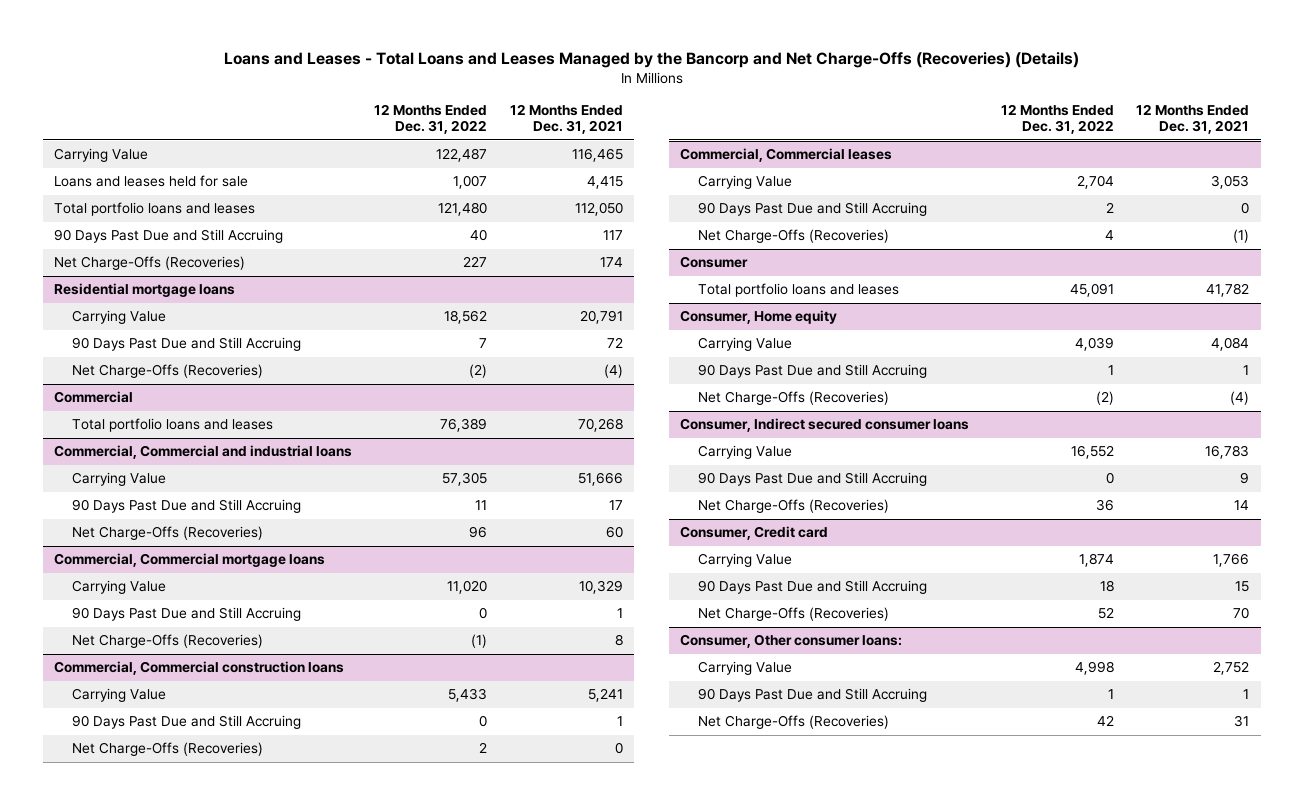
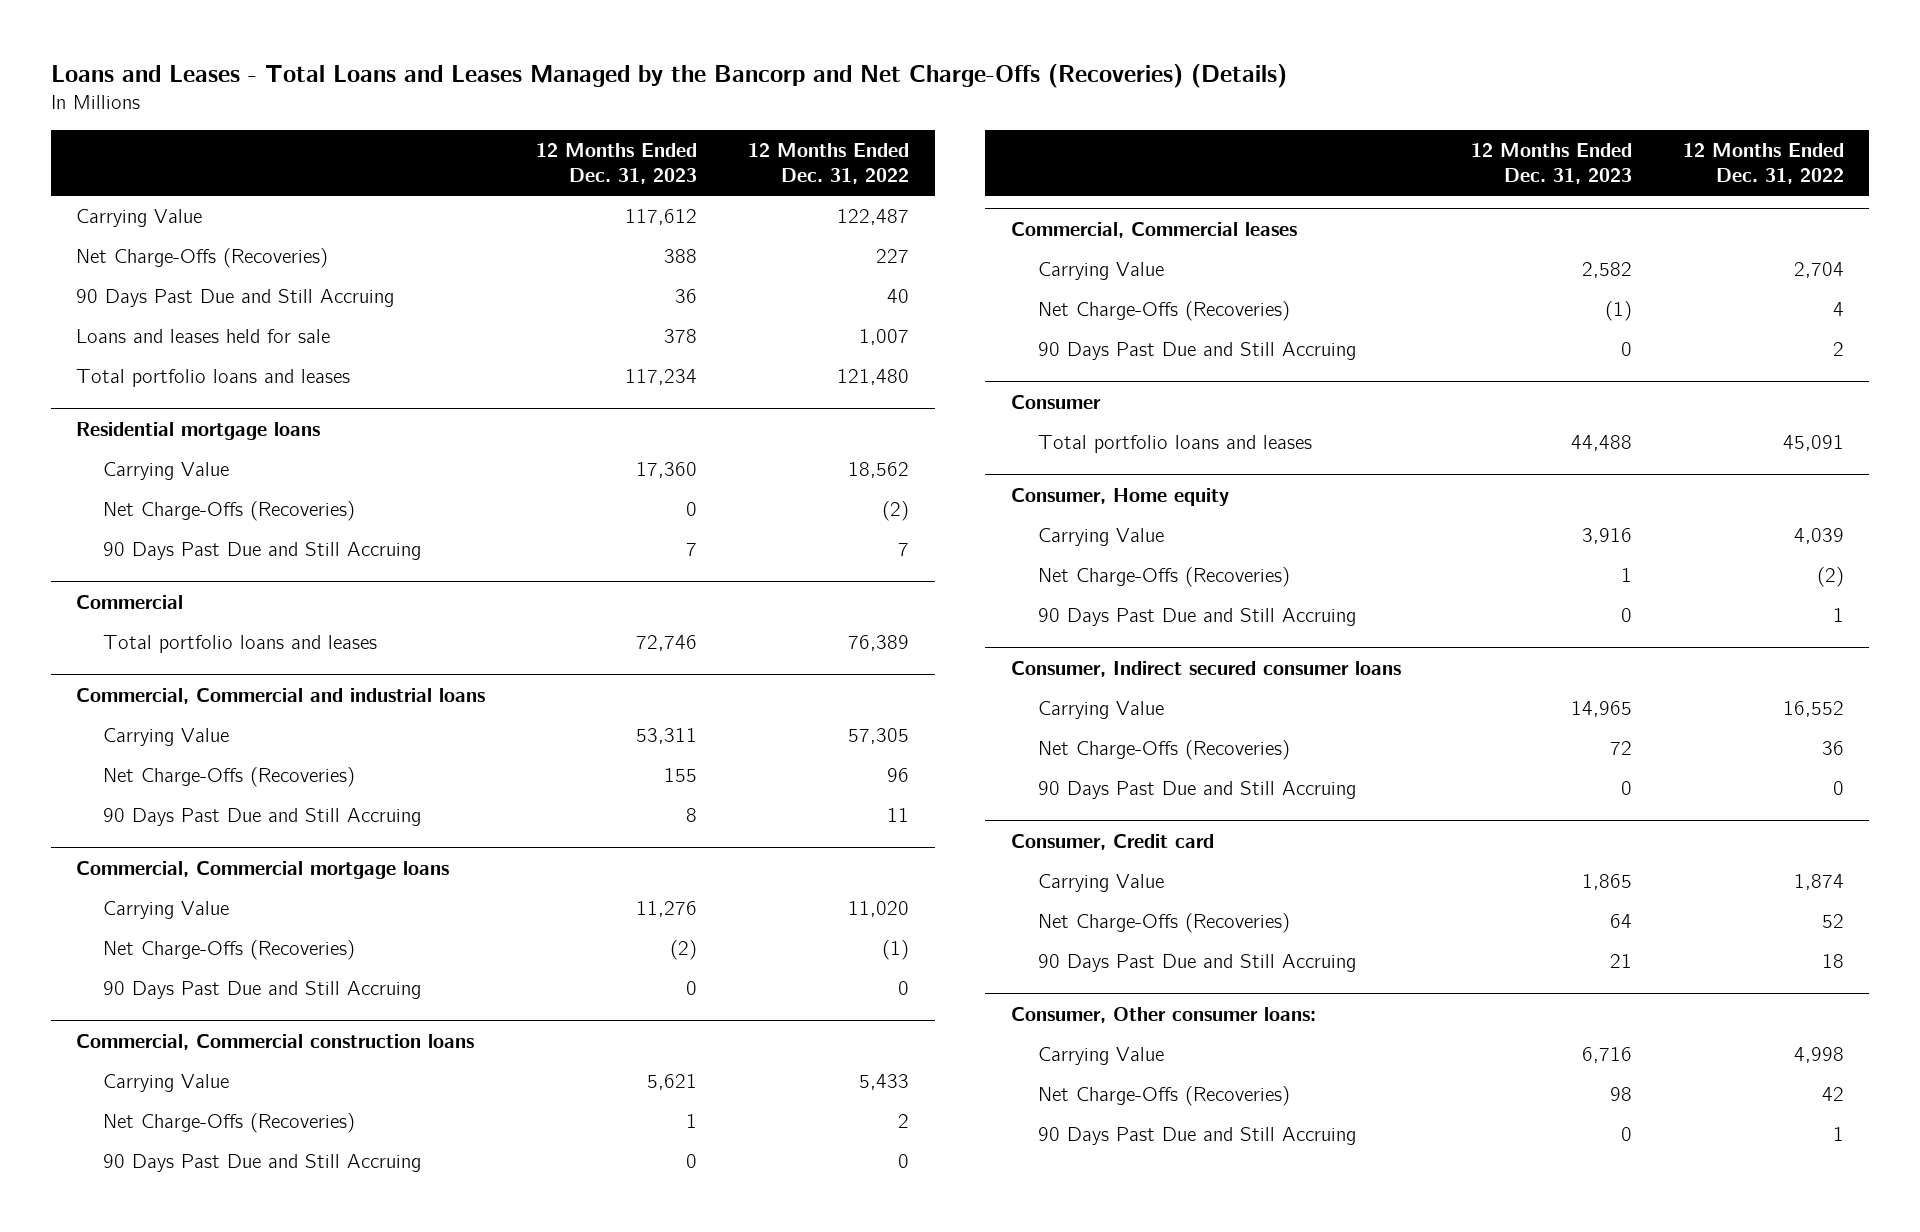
[509,104,623,135] 12 Months Ended Dec. 31, 2021 -> none
none -> [536,142,698,185] 12 Months Ended Dec. 31, 2023
[53,256,245,271] Net Charge-Offs (Recoveries) -> [76,247,329,268] Net Charge-Offs (Recoveries)
[53,229,283,244] 90 Days Past Due and Still Accruing -> [76,288,395,307] 90 Days Past Due and Still Accruing
[72,337,302,352] 90 Days Past Due and Still Accruing -> [103,541,422,560] 90 Days Past Due and Still Accruing
[72,499,302,514] 90 Days Past Due and Still Accruing -> [103,807,422,826] 90 Days Past Due and Still Accruing
[72,607,302,622] 90 Days Past Due and Still Accruing -> [103,980,422,999] 90 Days Past Due and Still Accruing
[72,715,302,730] 90 Days Past Due and Still Accruing -> [103,1153,422,1172] 90 Days Past Due and Still Accruing
[698,202,928,217] 90 Days Past Due and Still Accruing -> [1037,341,1356,360] 90 Days Past Due and Still Accruing
[698,364,928,379] 90 Days Past Due and Still Accruing -> [1037,607,1356,626] 90 Days Past Due and Still Accruing
[698,472,928,487] 90 Days Past Due and Still Accruing -> [1037,780,1356,799] 90 Days Past Due and Still Accruing
[698,580,928,595] 90 Days Past Due and Still Accruing -> [1037,953,1356,972] 90 Days Past Due and Still Accruing
[698,688,928,703] 90 Days Past Due and Still Accruing -> [1037,1126,1356,1145] 90 Days Past Due and Still Accruing

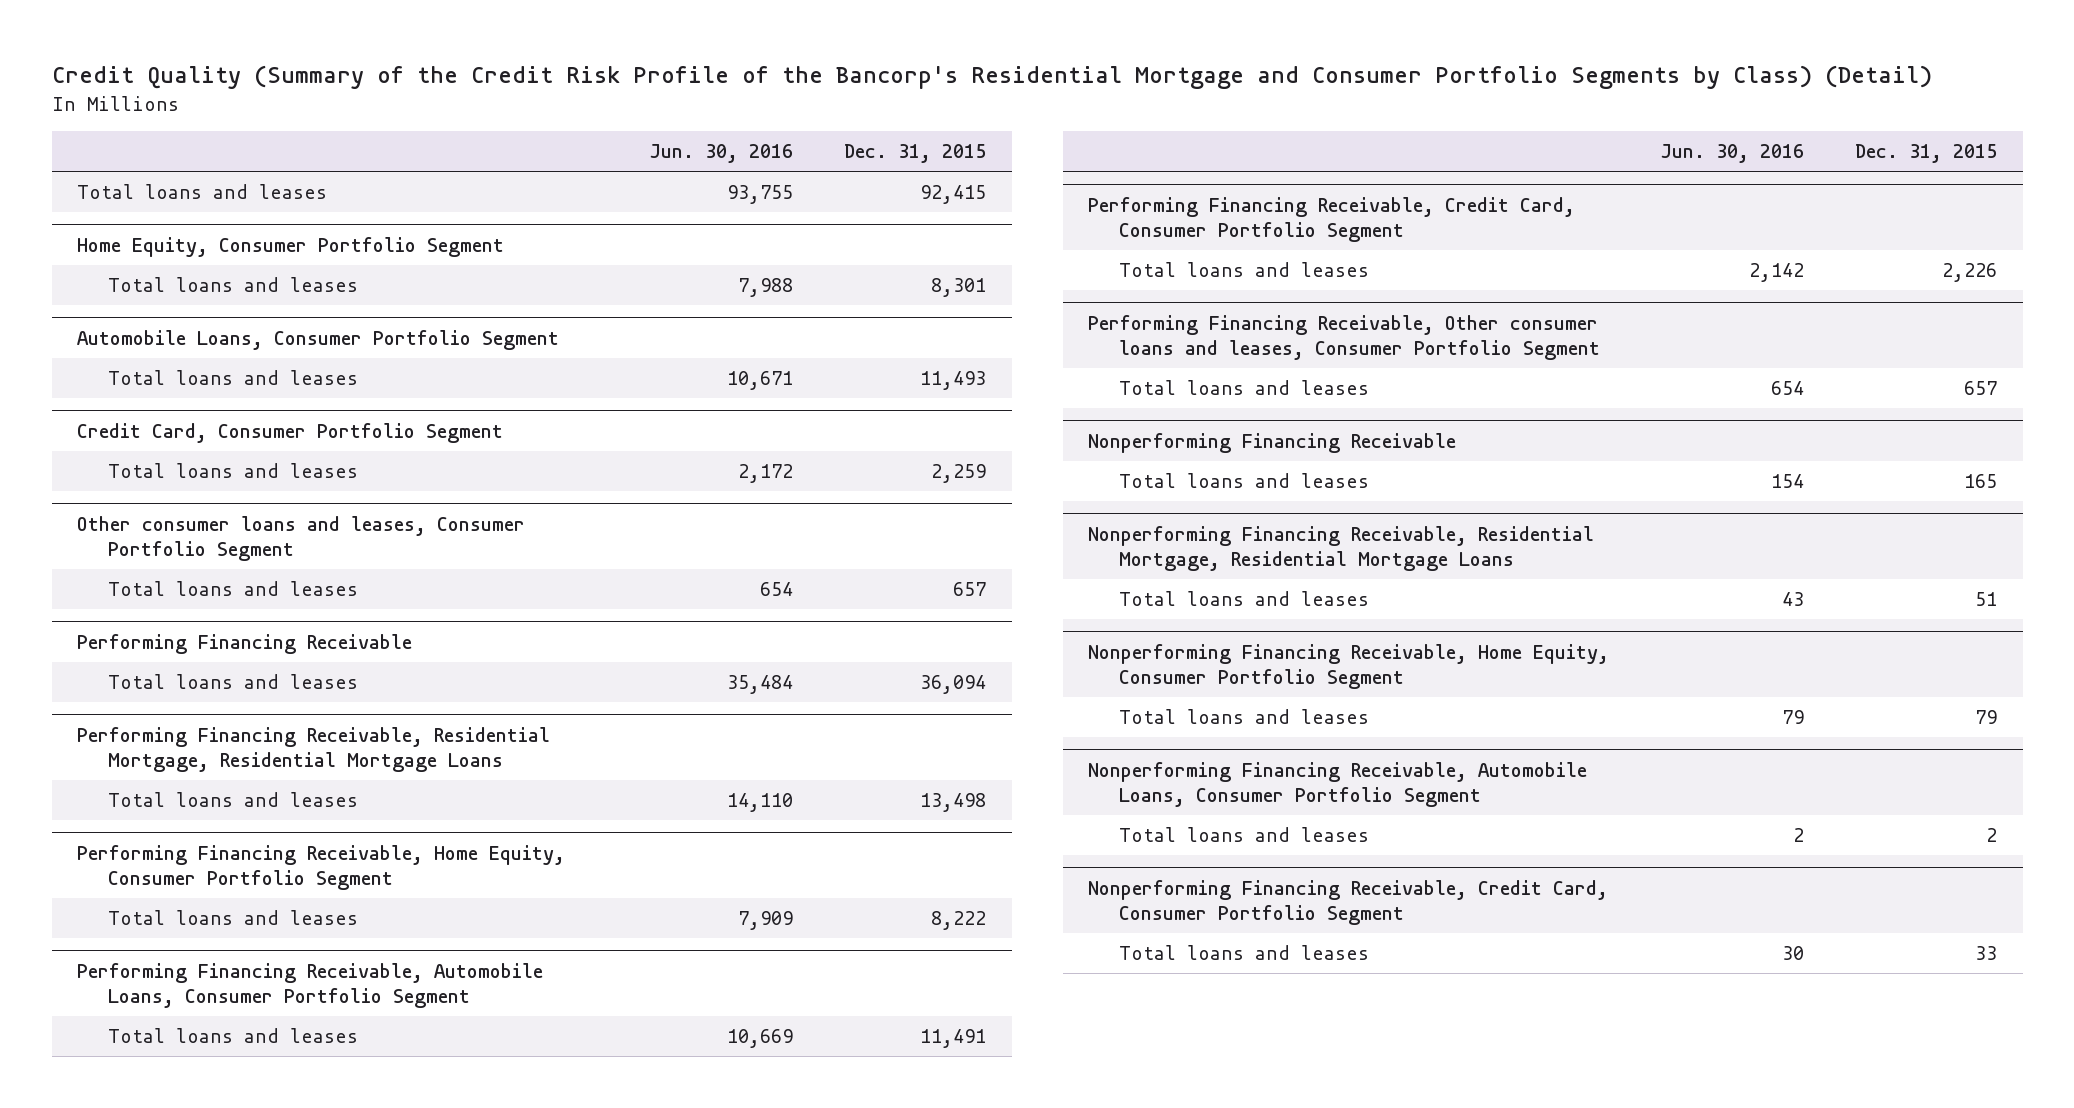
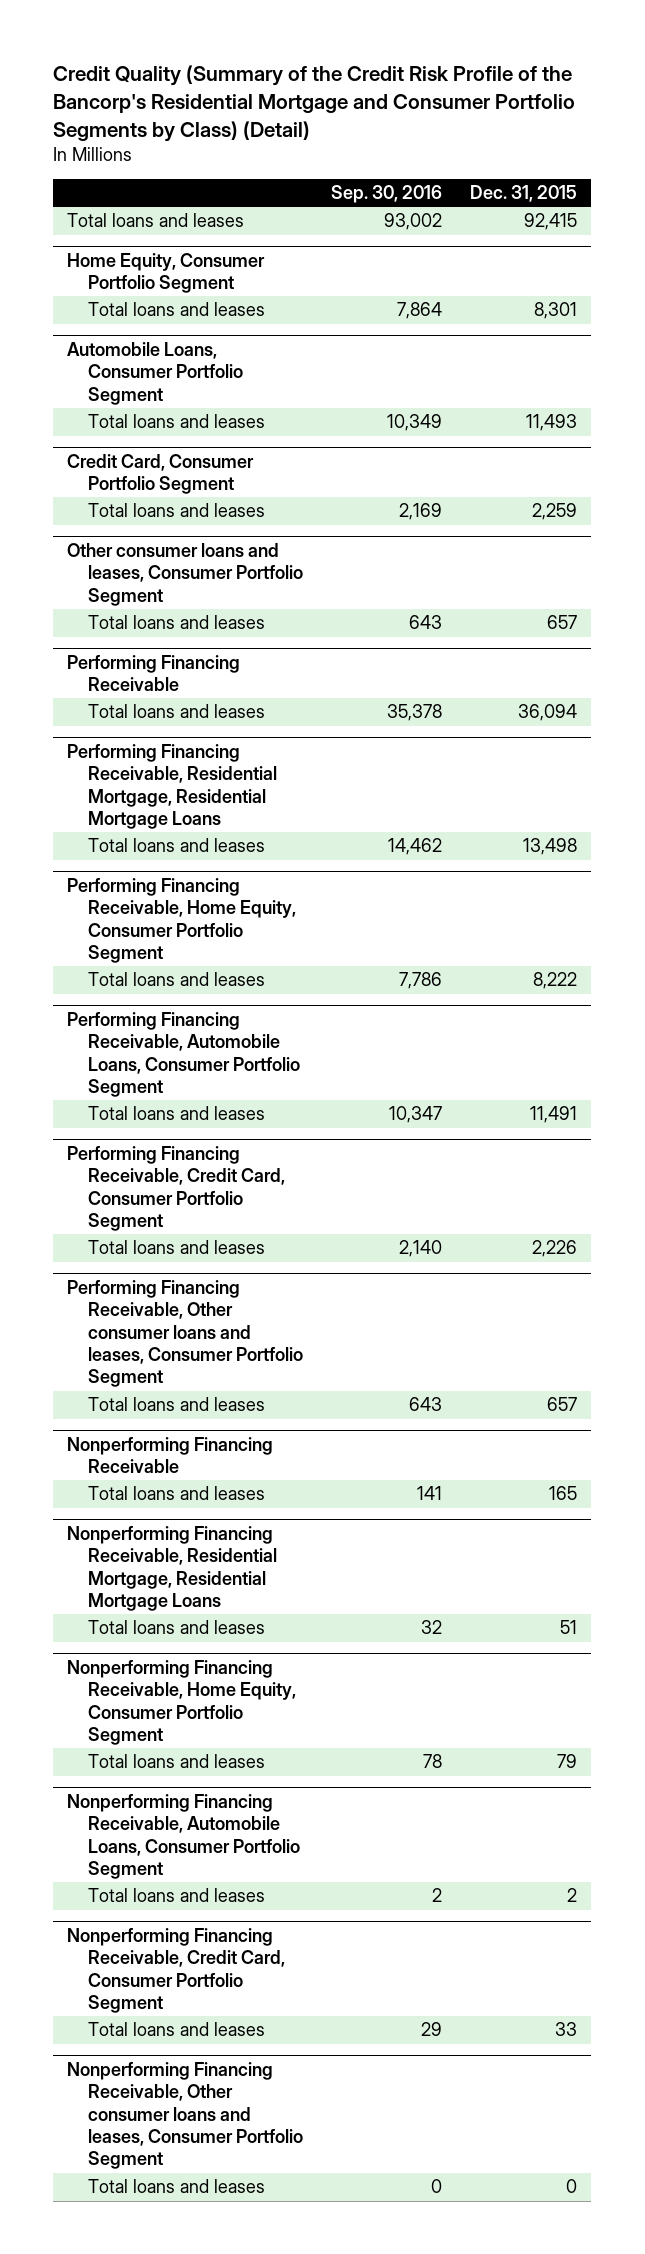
[649,144,794,164] Jun. 30, 2016 -> none
none -> [331,185,443,204] Sep. 30, 2016
none -> [67,2061,304,2170] Nonperforming Financing Receivable, Other consumer loans and leases, Consumer Portfolio Segment
none -> [88,2179,266,2194] Total loans and leases

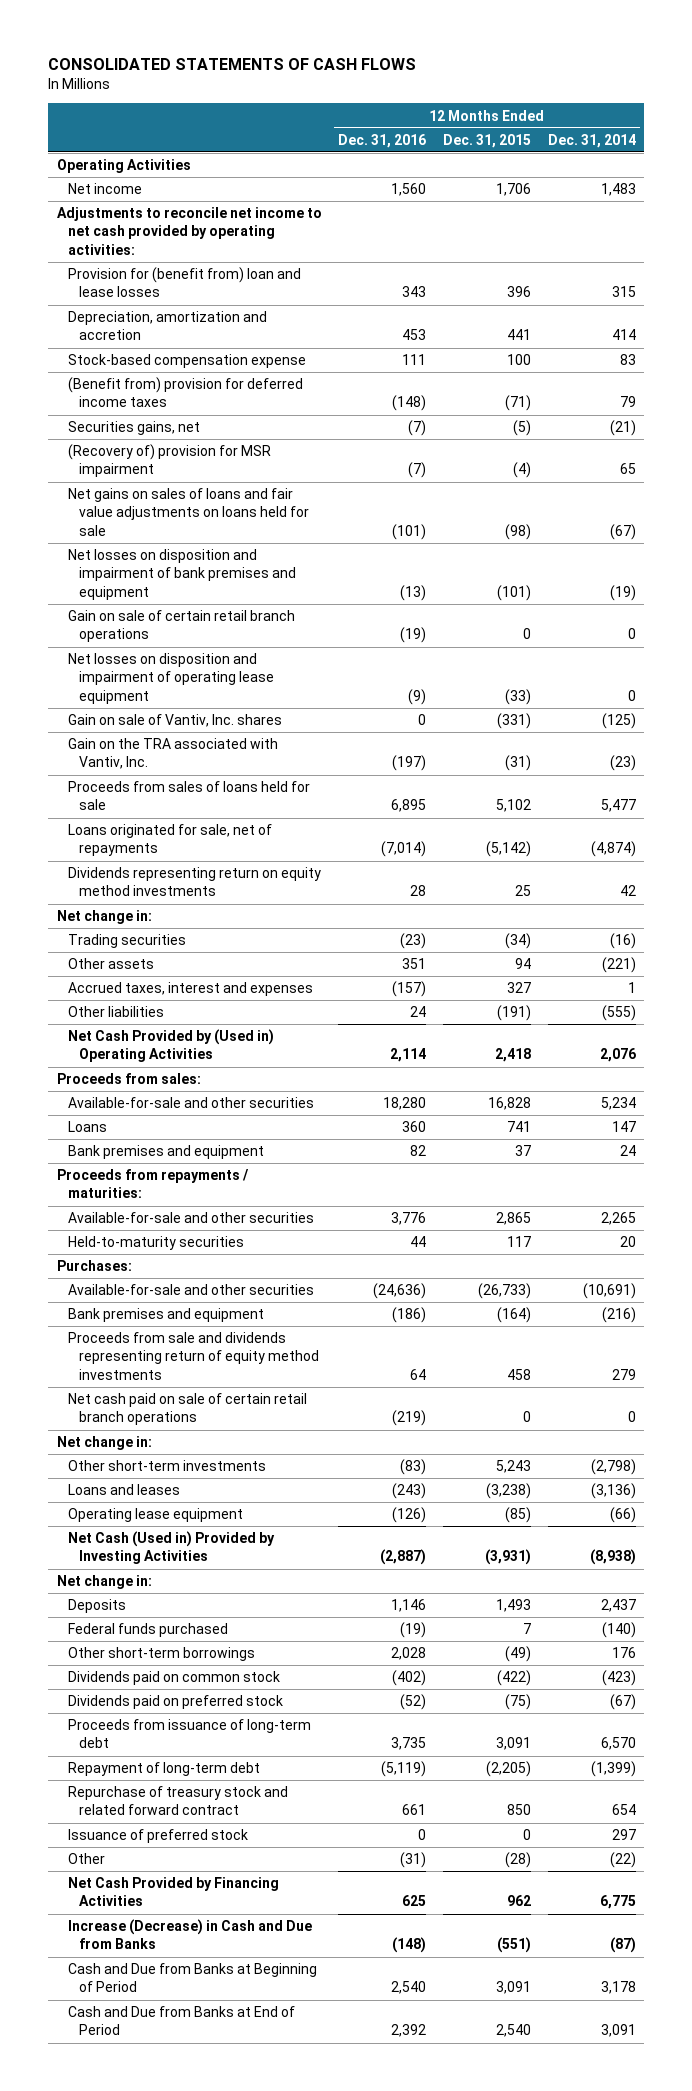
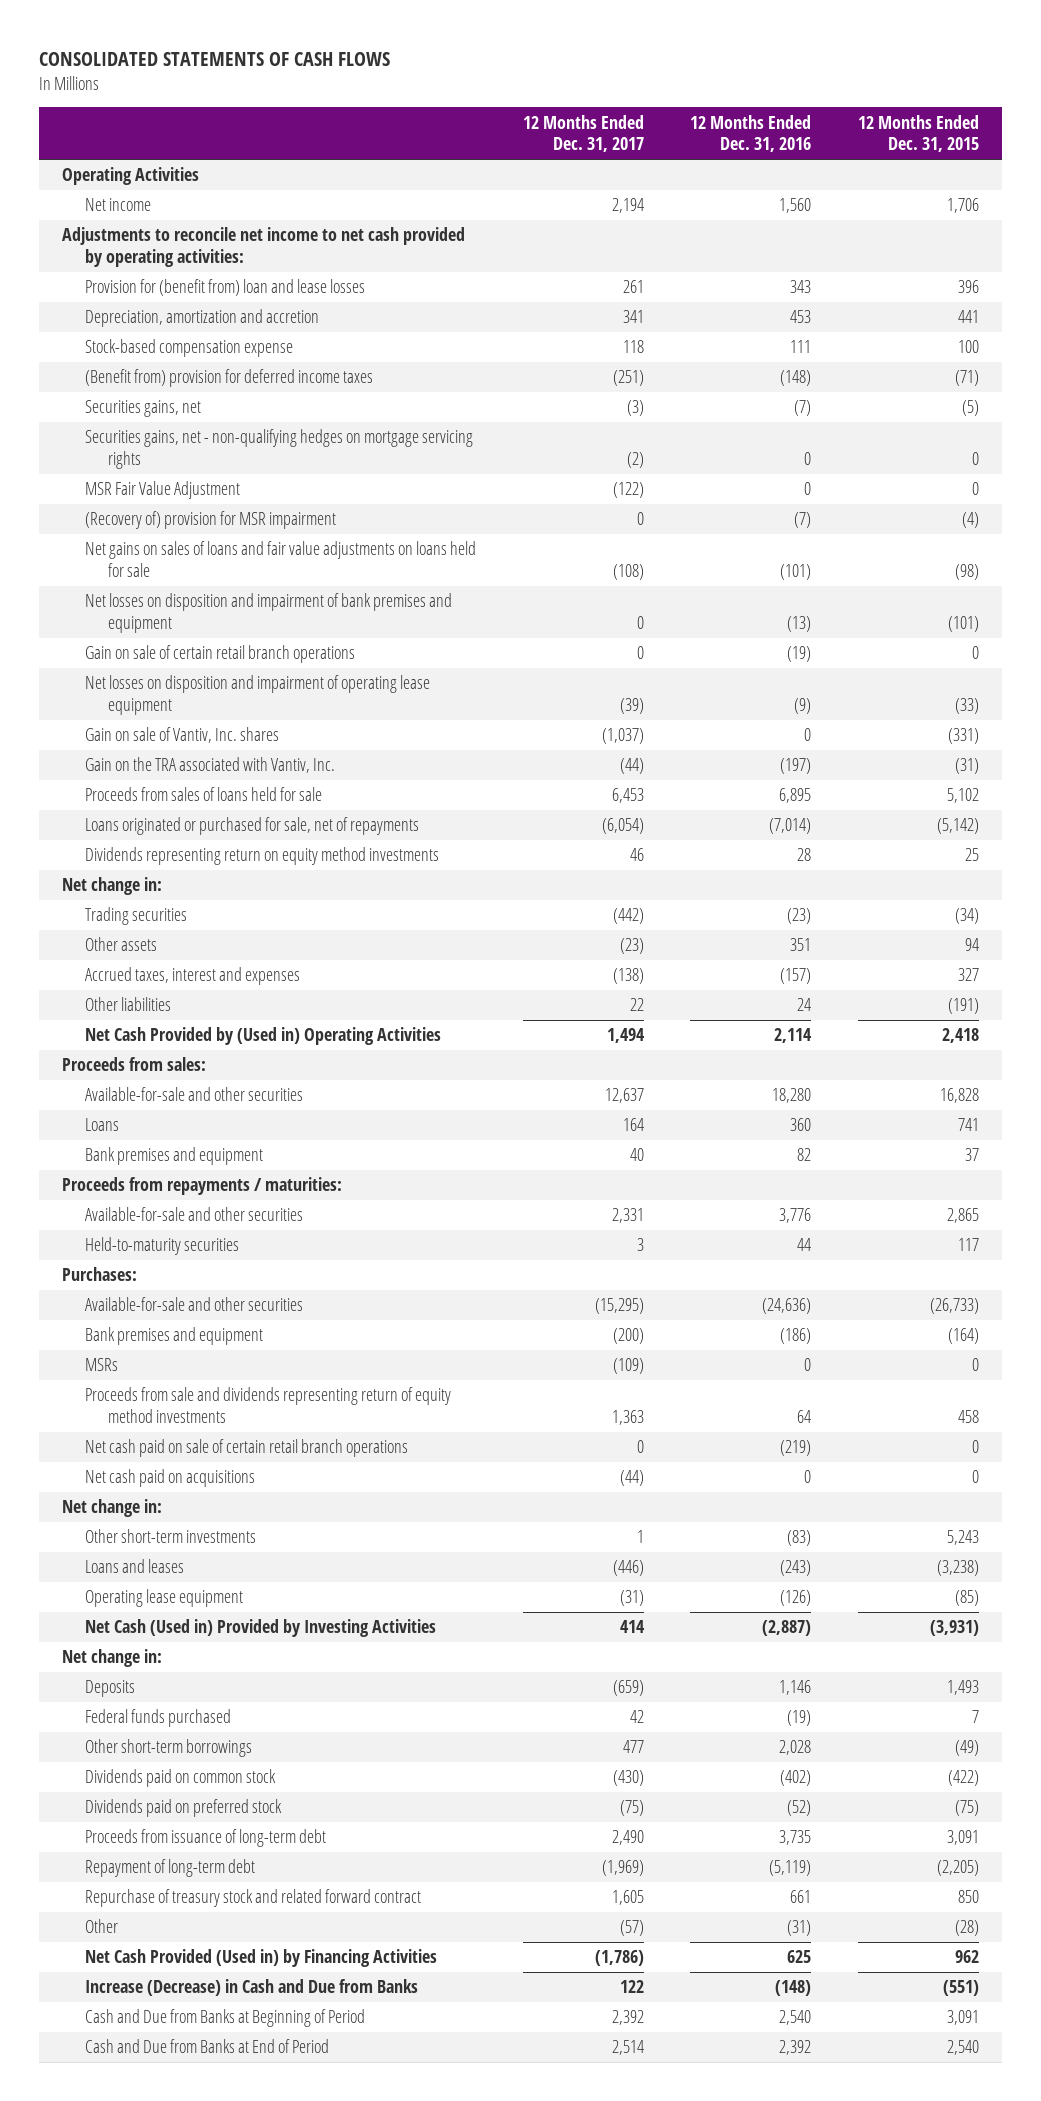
[547,133,636,148] Dec. 31, 2014 -> none
none -> [522,114,644,153] 12 Months Ended Dec. 31, 2017
none -> [84,429,473,470] Securities gains, net - non-qualifying hedges on mortgage servicing rights
none -> [84,481,240,500] MSR Fair Value Adjustment
[68,824,273,857] Loans originated for sale, net of repayments -> [84,817,419,836] Loans originated or purchased for sale, net of repayments
none -> [84,1358,118,1372] MSRs
none -> [84,1469,255,1488] Net cash paid on acquisitions
[68,1829,249,1844] Issuance of preferred stock -> none
[68,1877,280,1907] Net Cash Provided by Financing Activities -> [84,1949,437,1968] Net Cash Provided (Used in) by Financing Activities

